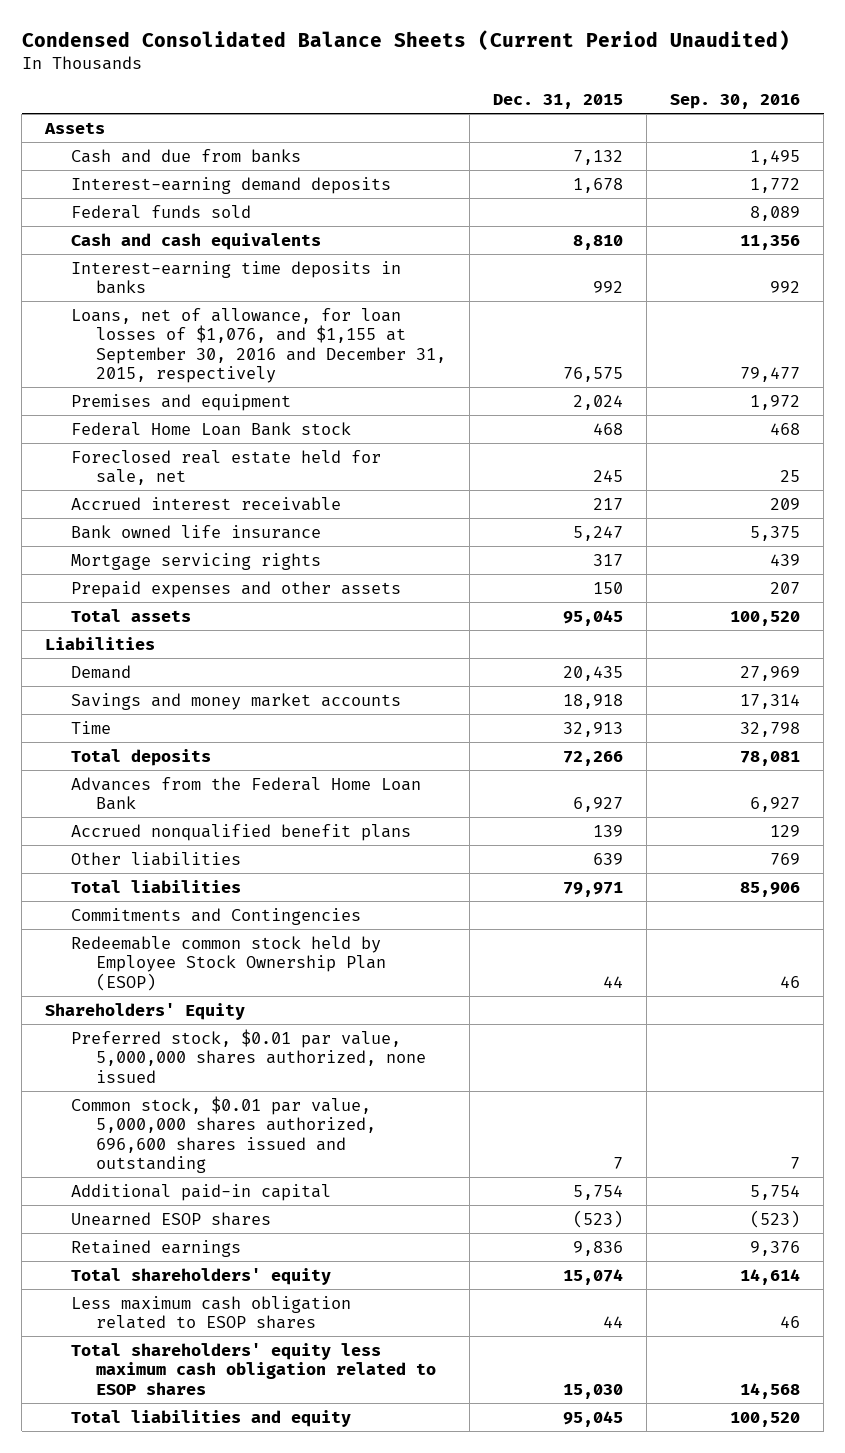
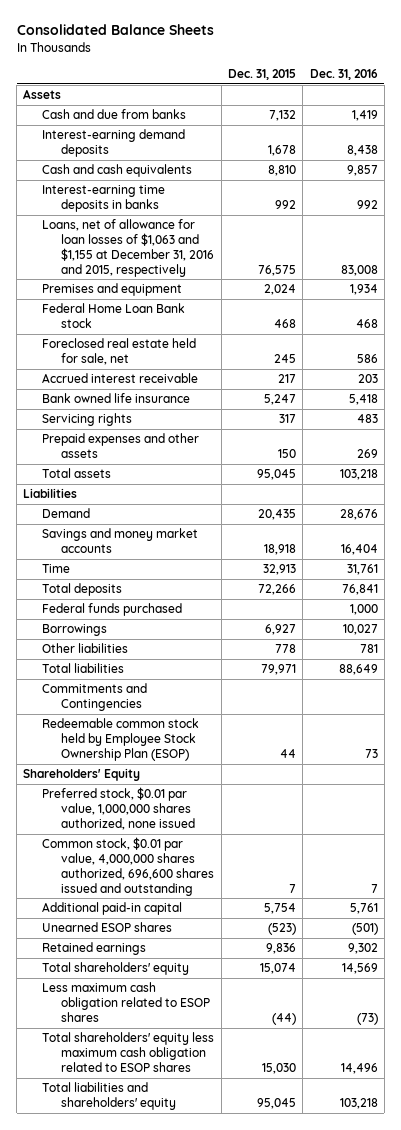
[21,29,790,51] Condensed Consolidated Balance Sheets (Current Period Unaudited) -> [16,24,214,36] Consolidated Balance Sheets
[670,93,801,109] Sep. 30, 2016 -> none
none -> [309,69,378,81] Dec. 31, 2016
[70,204,251,219] Federal funds sold -> none
[70,307,447,384] Loans, net of allowance, for loan losses of $1,076, and $1,155 at September 30, 2016 and December 31, 2015, respectively -> [42,219,215,277] Loans, net of allowance for loan losses of $1,063 and $1,155 at December 31, 2016 and 2015, respectively
[70,552,321,570] Mortgage servicing rights -> [42,413,133,427] Servicing rights
[70,823,411,841] Accrued nonqualified benefit plans -> none
none -> [42,603,183,617] Federal funds purchased
[70,776,421,811] Advances from the Federal Home Loan Bank -> [42,624,108,637] Borrowings
[593,852,624,865] 639 -> [275,644,297,654] 778
[70,1028,427,1083] Preferred stock, $0.01 par value, 5,000,000 shares authorized, none issued -> [42,787,196,830] Preferred stock, $0.01 par value, 1,000,000 shares authorized, none issued
[70,1095,377,1174] Common stock, $0.01 par value, 5,000,000 shares authorized, 696,600 shares issued and outstanding -> [42,837,215,896] Common stock, $0.01 par value, 4,000,000 shares authorized, 696,600 shares issued and outstanding
[603,1316,624,1329] 44 -> [272,1012,297,1025] (44)
[70,1409,351,1427] Total liabilities and equity -> [42,1082,177,1111] Total liabilities and shareholders' equity

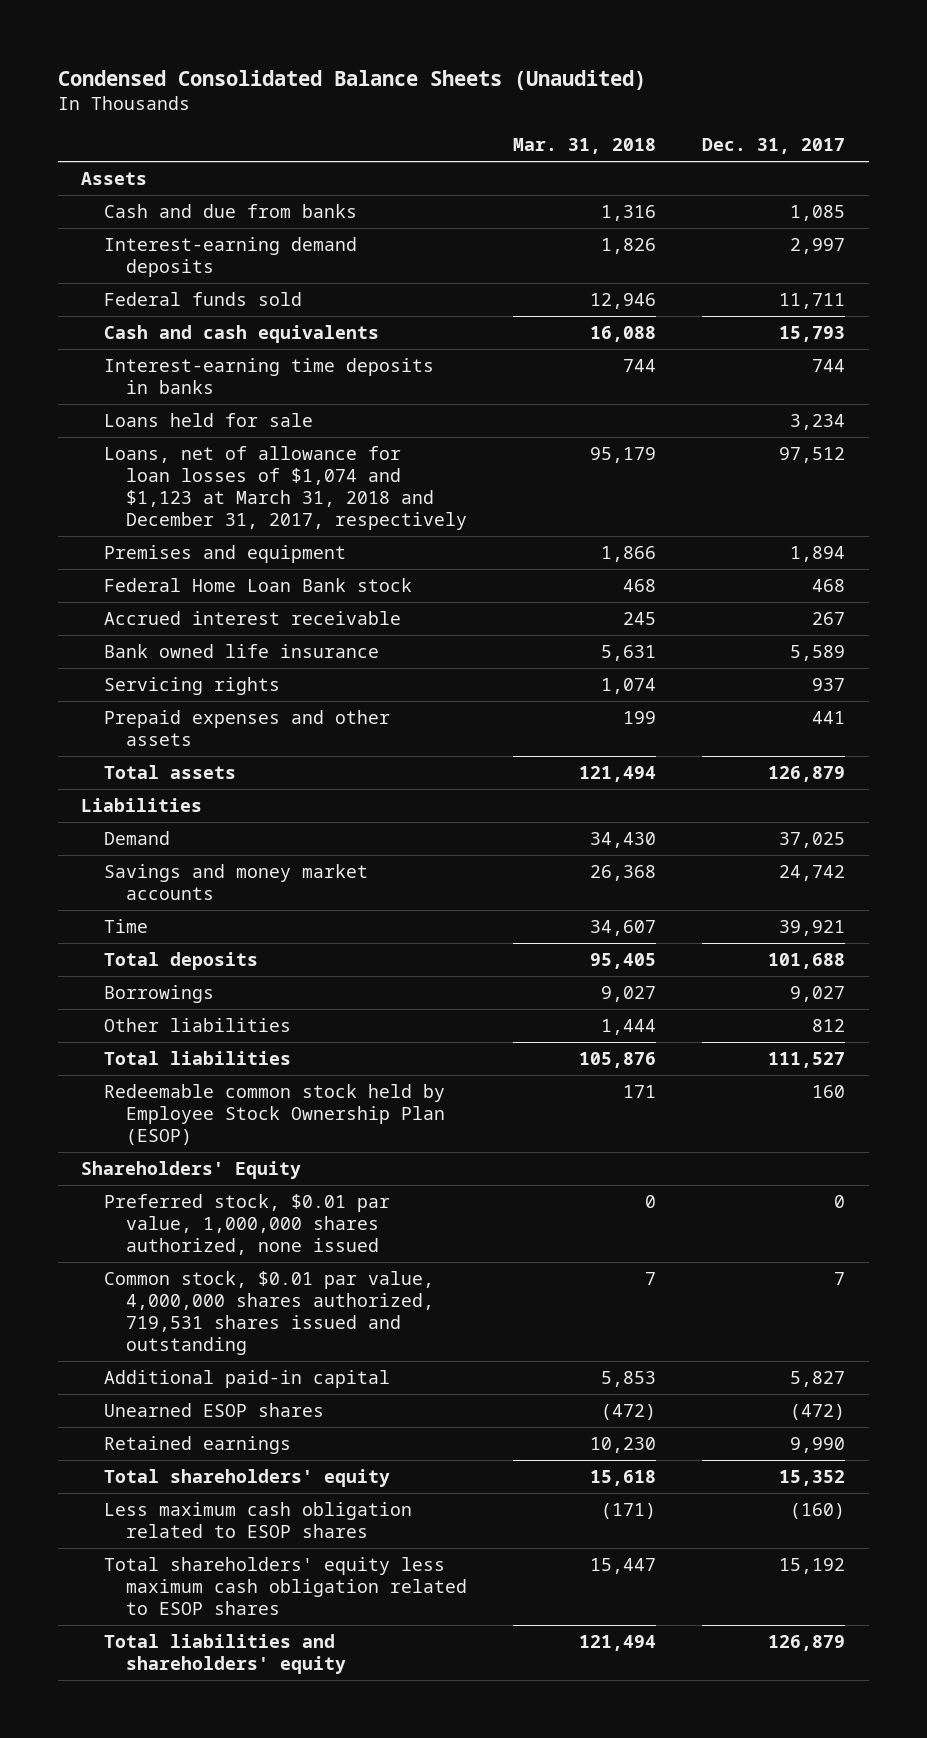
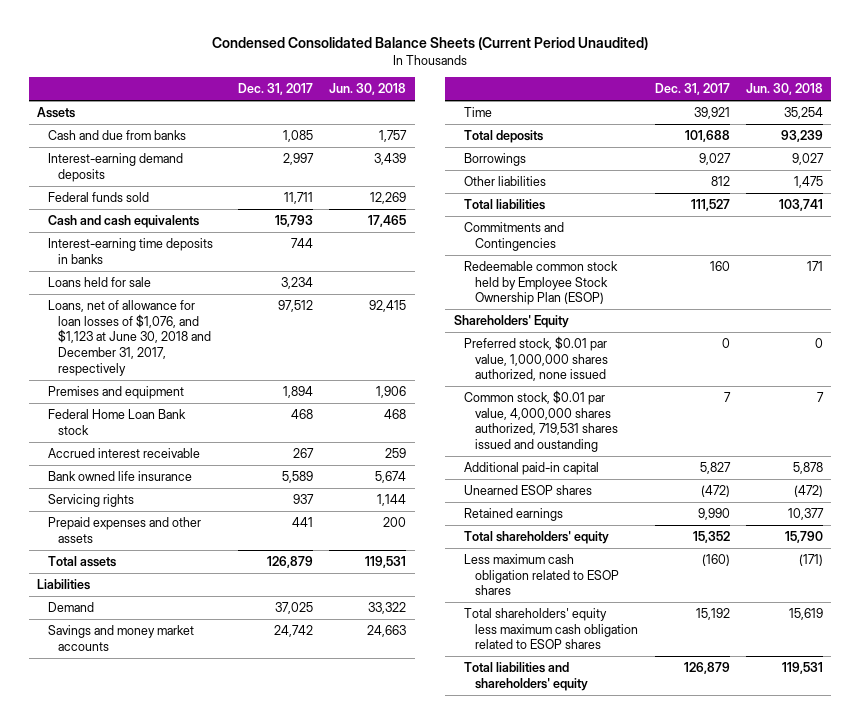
[58,70,647,91] Condensed Consolidated Balance Sheets (Unaudited) -> [211,36,648,50] Condensed Consolidated Balance Sheets (Current Period Unaudited)
[513,137,657,154] Mar. 31, 2018 -> none
none -> [329,82,407,95] Jun. 30, 2018
[103,445,468,531] Loans, net of allowance for loan losses of $1,074 and $1,123 at March 31, 2018 and December 31, 2017, respectively -> [47,300,212,376] Loans, net of allowance for loan losses of $1,076, and $1,123 at June 30, 2018 and December 31, 2017, respectively
none -> [464,222,565,251] Commitments and Contingencies
[103,1270,435,1356] Common stock, $0.01 par value, 4,000,000 shares authorized, 719,531 shares issued and outstanding -> [464,390,619,452] Common stock, $0.01 par value, 4,000,000 shares authorized, 719,531 shares issued and oustanding

